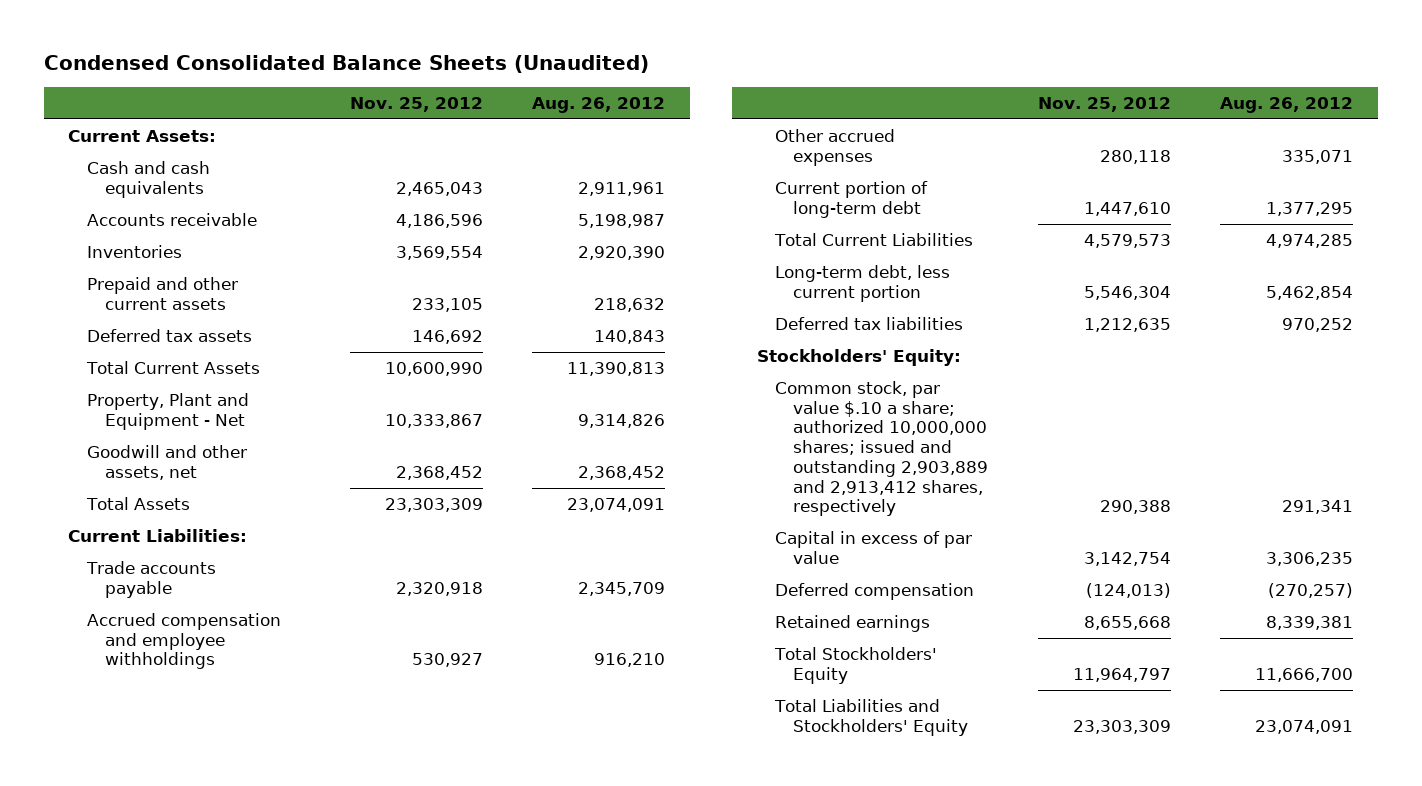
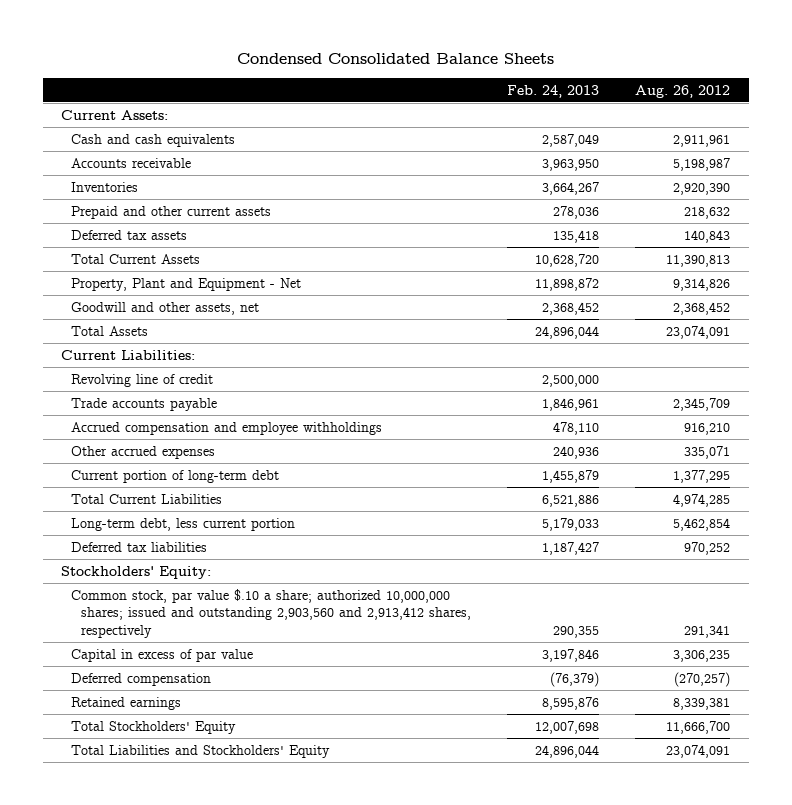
[43,54,649,73] Condensed Consolidated Balance Sheets (Unaudited) -> [236,53,554,65] Condensed Consolidated Balance Sheets
[349,96,483,112] Nov. 25, 2012 -> none
none -> [506,84,599,98] Feb. 24, 2013
none -> [70,373,213,387] Revolving line of credit
[775,381,989,517] Common stock, par value $.10 a share; authorized 10,000,000 shares; issued and outstanding 2,903,889 and 2,913,412 shares, respectively -> [70,588,471,639] Common stock, par value $.10 a share; authorized 10,000,000 shares; issued and outstanding 2,903,560 and 2,913,412 shares, respectively

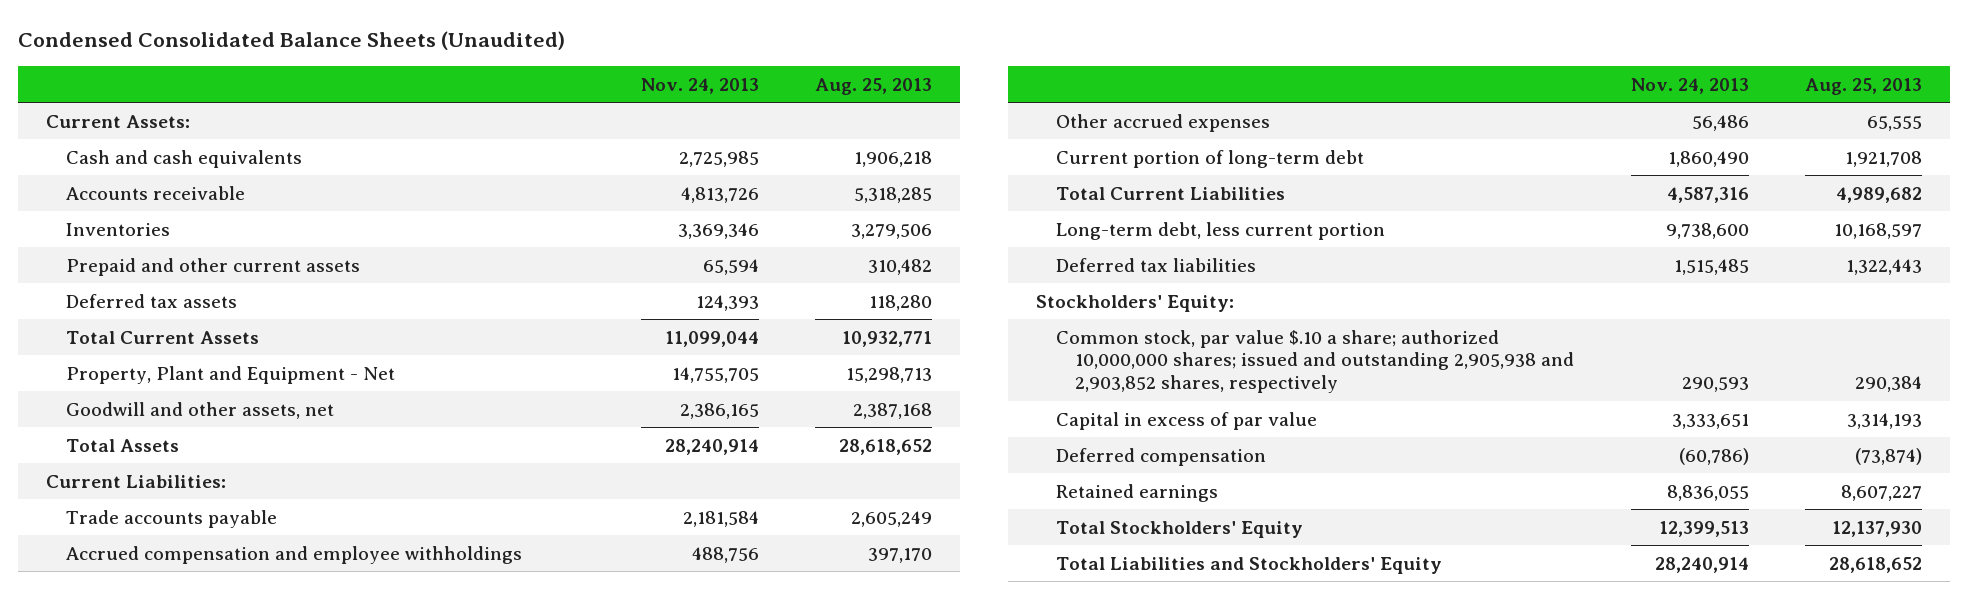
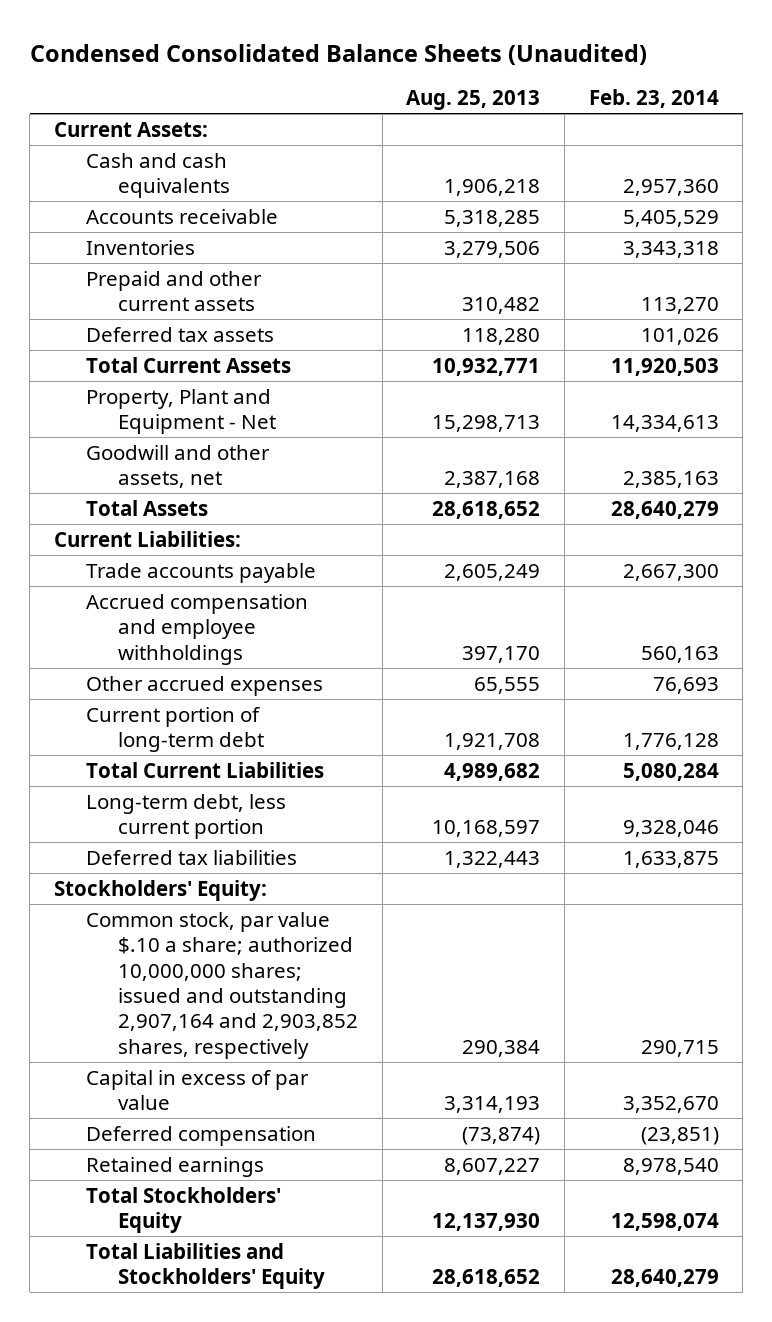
[640,77,759,94] Nov. 24, 2013 -> none
none -> [588,89,719,109] Feb. 23, 2014
[1055,329,1575,394] Common stock, par value $.10 a share; authorized 10,000,000 shares; issued and outstanding 2,905,938 and 2,903,852 shares, respectively -> [85,911,358,1059] Common stock, par value $.10 a share; authorized 10,000,000 shares; issued and outstanding 2,907,164 and 2,903,852 shares, respectively

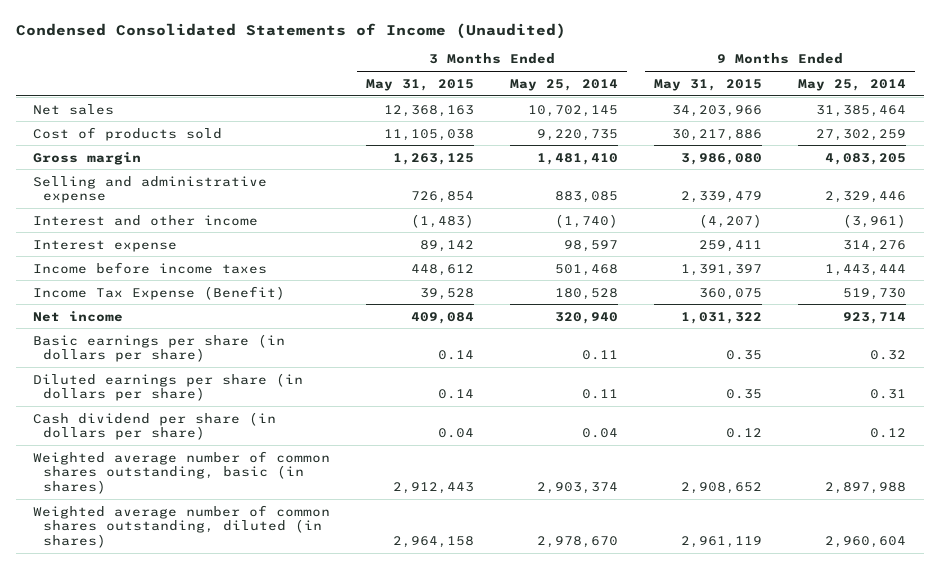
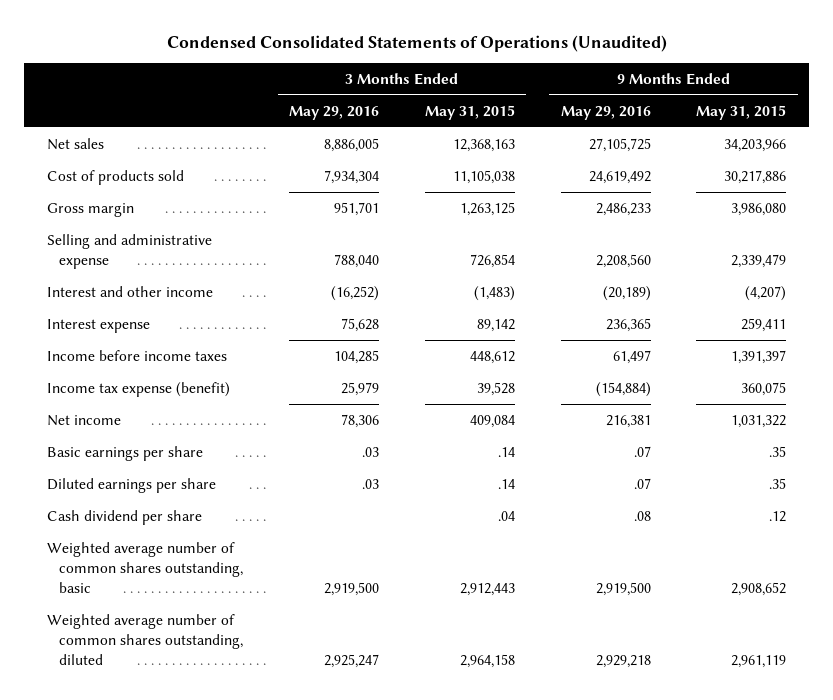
[15,22,566,39] Condensed Consolidated Statements of Income (Unaudited) -> [166,34,667,52] Condensed Consolidated Statements of Operations (Unaudited)
[510,78,619,91] May 25, 2014 -> none
[797,78,906,91] May 25, 2014 -> none
none -> [289,105,380,120] May 29, 2016
none -> [560,105,651,120] May 29, 2016
[33,285,286,300] Income Tax Expense (Benefit) -> [46,381,230,397] Income tax expense (benefit)
[33,333,286,363] Basic earnings per share (in dollars per share) -> [46,445,203,461] Basic earnings per share
[438,350,475,361] 0.14 -> [497,446,515,457] .14
[726,350,763,361] 0.35 -> [769,445,787,457] .35
[33,372,304,402] Diluted earnings per share (in dollars per share) -> [46,477,216,493] Diluted earnings per share
[438,389,475,400] 0.14 -> [497,478,515,489] .14
[726,389,763,400] 0.35 -> [769,477,787,489] .35
[33,411,277,441] Cash dividend per share (in dollars per share) -> [46,509,202,525] Cash dividend per share
[438,428,475,439] 0.04 -> [497,510,515,521] .04
[726,428,763,439] 0.12 -> [769,510,787,522] .12
[33,450,331,494] Weighted average number of common shares outstanding, basic (in shares) -> [46,541,244,593] Weighted average number of common shares outstanding, basic
[33,504,331,548] Weighted average number of common shares outstanding, diluted (in shares) -> [46,613,244,665] Weighted average number of common shares outstanding, diluted

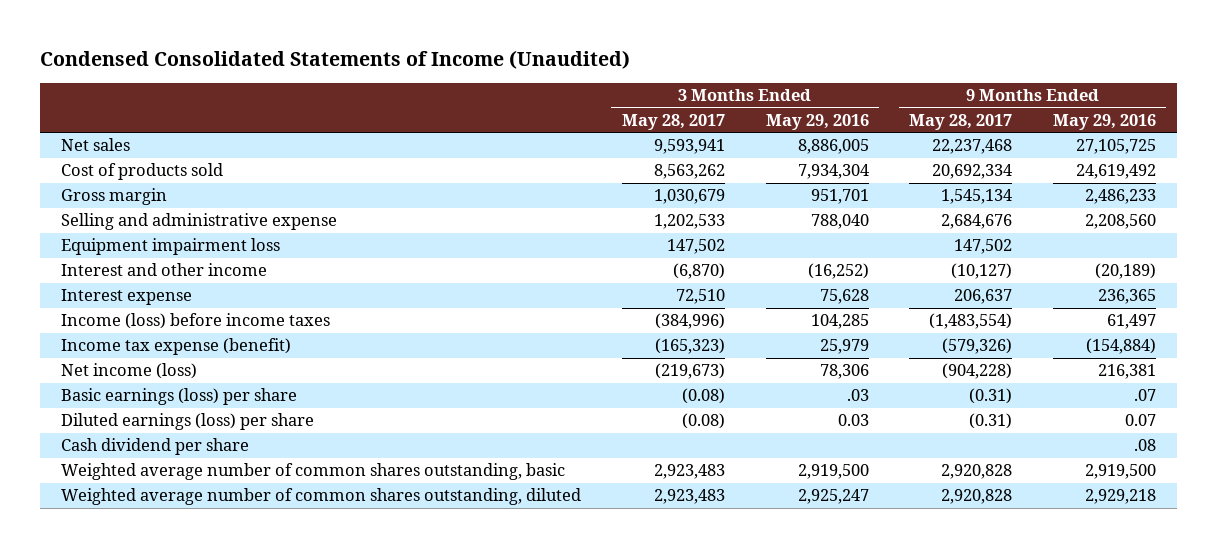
[166,34,667,52] Condensed Consolidated Statements of Operations (Unaudited) -> [40,50,631,70] Condensed Consolidated Statements of Income (Unaudited)
[424,104,515,120] May 31, 2015 -> none
[696,104,787,120] May 31, 2015 -> none
none -> [621,113,725,130] May 28, 2017
none -> [909,113,1013,130] May 28, 2017
none -> [60,238,280,256] Equipment impairment loss
[46,349,227,361] Income before income taxes -> [60,313,330,330] Income (loss) before income taxes
[46,414,121,426] Net income -> [60,363,197,380] Net income (loss)
[46,445,203,461] Basic earnings per share -> [60,388,297,406] Basic earnings (loss) per share
[46,477,216,493] Diluted earnings per share -> [60,413,314,431] Diluted earnings (loss) per share
[362,478,380,489] .03 -> [837,414,869,427] 0.03
[633,477,651,489] .07 -> [1125,414,1157,427] 0.07

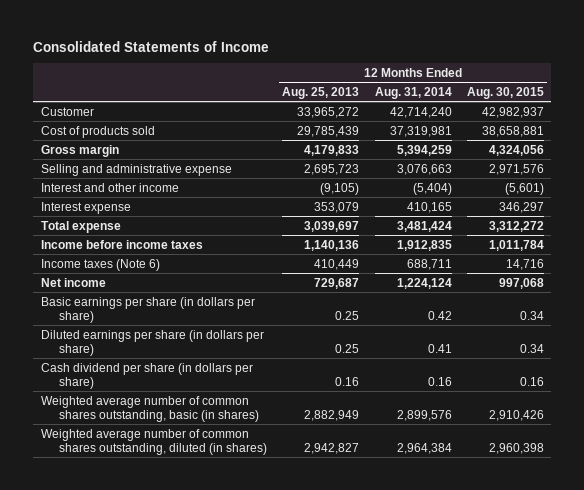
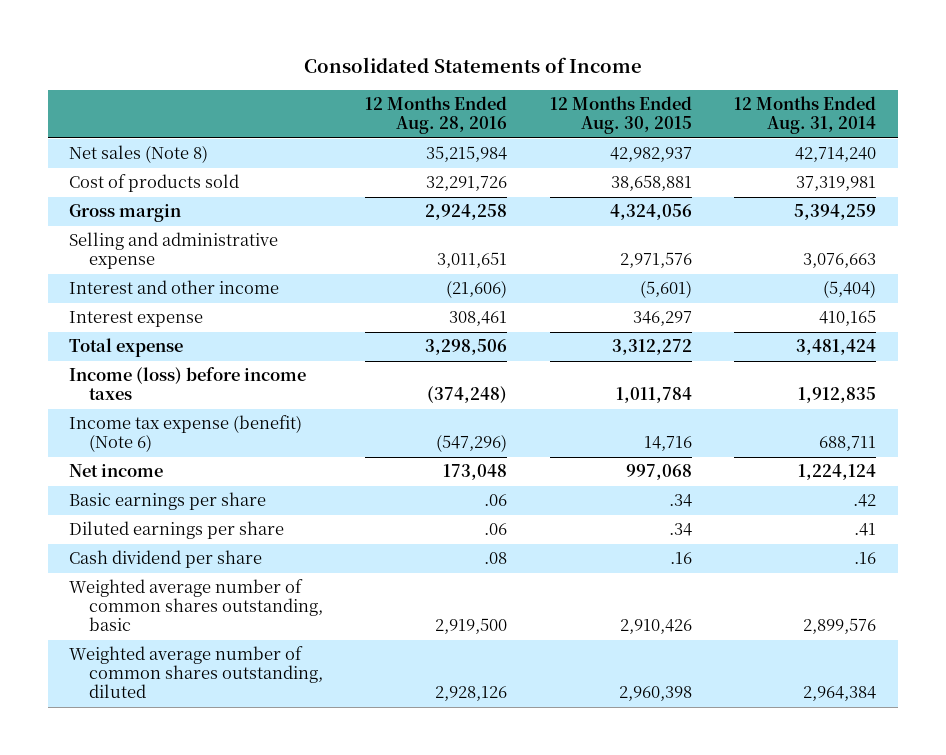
[282,86,360,99] Aug. 25, 2013 -> none
none -> [365,96,508,134] 12 Months Ended Aug. 28, 2016
[40,106,94,116] Customer -> [69,145,209,164] Net sales (Note 8)
[40,239,203,249] Income before income taxes -> [69,367,307,401] Income (loss) before income taxes
[40,258,160,271] Income taxes (Note 6) -> [69,415,303,453] Income tax expense (benefit) (Note 6)
[40,296,255,323] Basic earnings per share (in dollars per share) -> [69,492,267,511] Basic earnings per share
[427,310,452,320] 0.42 -> [853,494,877,508] .42
[519,310,544,320] 0.34 -> [668,494,692,508] .34
[40,329,264,356] Diluted earnings per share (in dollars per share) -> [69,521,285,540] Diluted earnings per share
[427,343,452,353] 0.41 -> [854,523,877,537] .41
[519,343,544,353] 0.34 -> [668,523,692,537] .34
[40,362,253,389] Cash dividend per share (in dollars per share) -> [69,550,263,569] Cash dividend per share
[427,376,452,386] 0.16 -> [854,552,877,565] .16
[519,376,544,386] 0.16 -> [669,552,692,565] .16
[40,395,260,422] Weighted average number of common shares outstanding, basic (in shares) -> [69,579,323,631] Weighted average number of common shares outstanding, basic
[40,428,268,455] Weighted average number of common shares outstanding, diluted (in shares) -> [69,646,323,698] Weighted average number of common shares outstanding, diluted

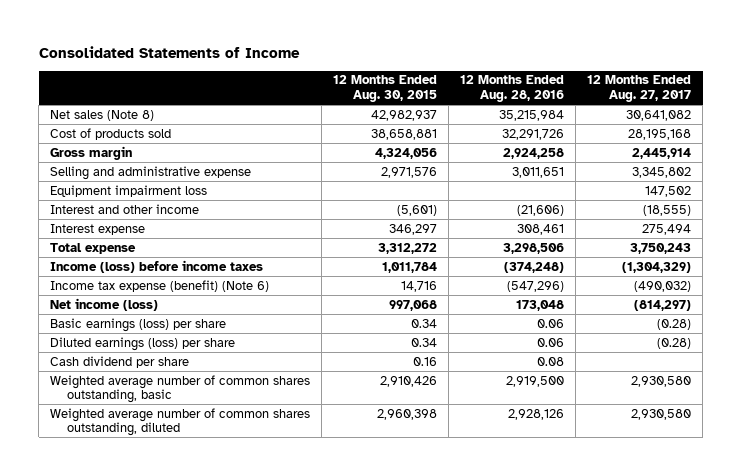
[734,96,877,134] 12 Months Ended Aug. 31, 2014 -> none
none -> [587,75,692,103] 12 Months Ended Aug. 27, 2017
none -> [50,184,208,197] Equipment impairment loss
[69,464,164,478] Net income -> [50,297,159,311] Net income (loss)
[69,492,267,511] Basic earnings per share -> [50,317,227,332] Basic earnings (loss) per share
[484,494,508,507] .06 -> [537,318,565,328] 0.06
[668,494,692,508] .34 -> [411,318,438,328] 0.34
[69,521,285,540] Diluted earnings per share -> [50,336,236,351] Diluted earnings (loss) per share
[484,523,508,536] .06 -> [537,337,565,347] 0.06
[668,523,692,537] .34 -> [411,337,438,347] 0.34
[484,552,508,565] .08 -> [537,356,565,366] 0.08
[669,552,692,565] .16 -> [413,356,438,366] 0.16

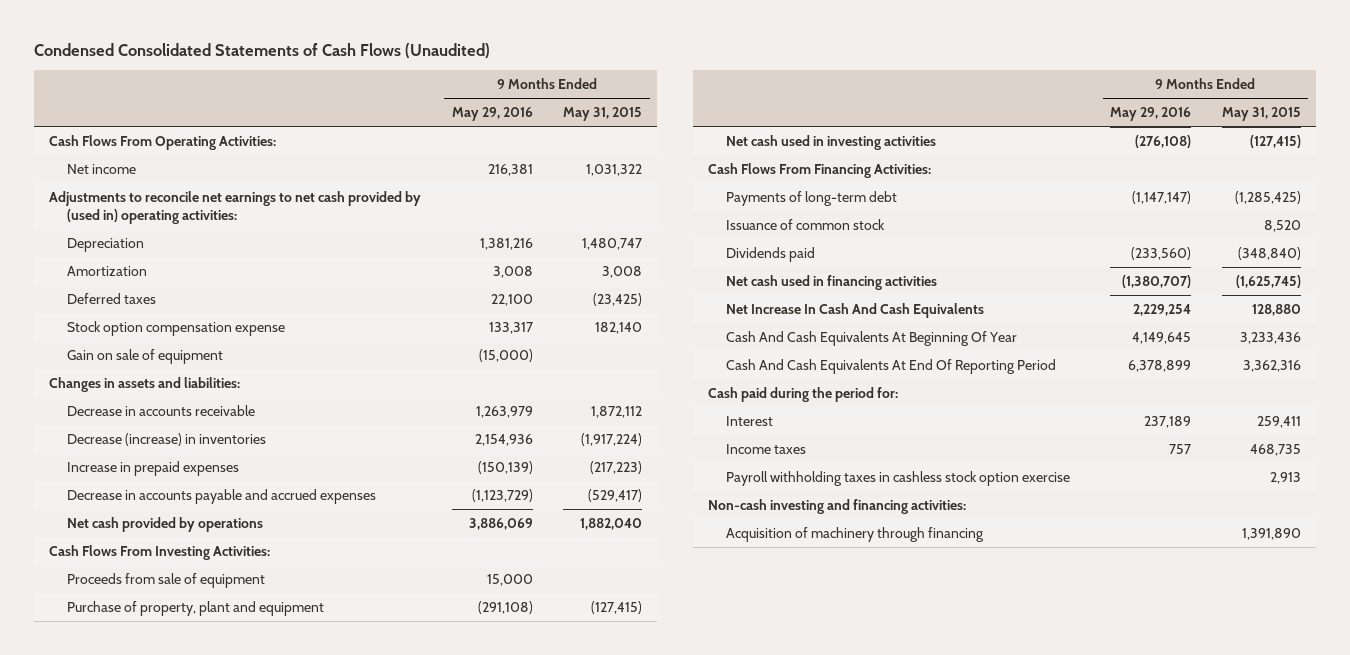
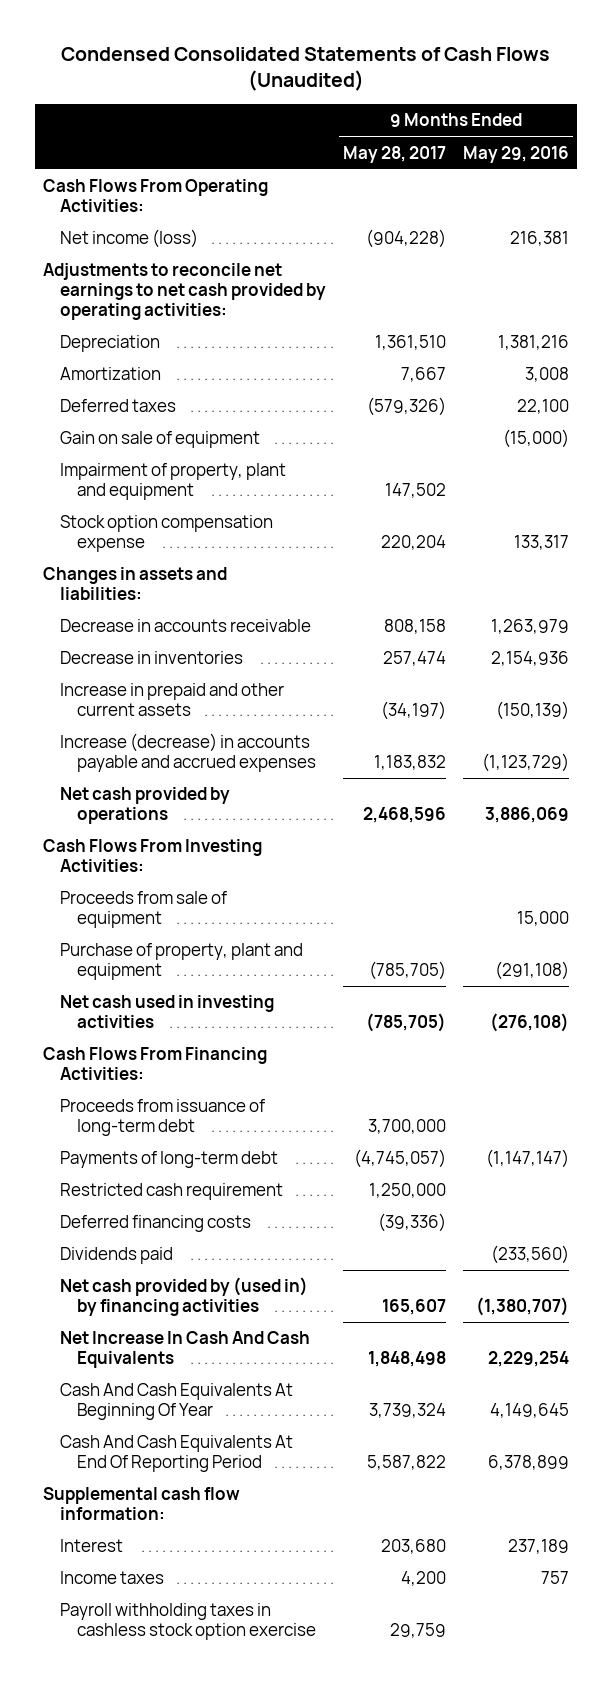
[562,107,642,122] May 31, 2015 -> none
none -> [342,145,446,163] May 28, 2017
[67,164,137,175] Net income -> [59,229,198,249] Net income (loss)
[49,191,422,225] Adjustments to reconcile net earnings to net cash provided by (used in) operating activities: -> [43,263,326,320] Adjustments to reconcile net earnings to net cash provided by operating activities:
none -> [59,463,286,500] Impairment of property, plant and equipment
[67,321,286,337] Stock option compensation expense -> [59,515,273,552] Stock option compensation expense
[67,433,267,447] Decrease (increase) in inventories -> [59,651,243,665] Decrease in inventories
[67,461,240,477] Increase in prepaid expenses -> [59,683,284,716] Increase in prepaid and other current assets
[67,489,377,505] Decrease in accounts payable and accrued expenses -> [59,733,316,772] Increase (decrease) in accounts payable and accrued expenses
none -> [59,1099,265,1136] Proceeds from issuance of long-term debt
[726,219,886,231] Issuance of common stock -> none
none -> [59,1183,283,1201] Restricted cash requirement
none -> [59,1215,251,1233] Deferred financing costs
[726,275,938,291] Net cash used in financing activities -> [59,1277,308,1316] Net cash provided by (used in) by financing activities
[707,387,898,403] Cash paid during the period for: -> none
none -> [43,1487,241,1520] Supplemental cash flow information:
[707,499,966,515] Non-cash investing and financing activities: -> none
[726,527,985,543] Acquisition of machinery through financing -> none

